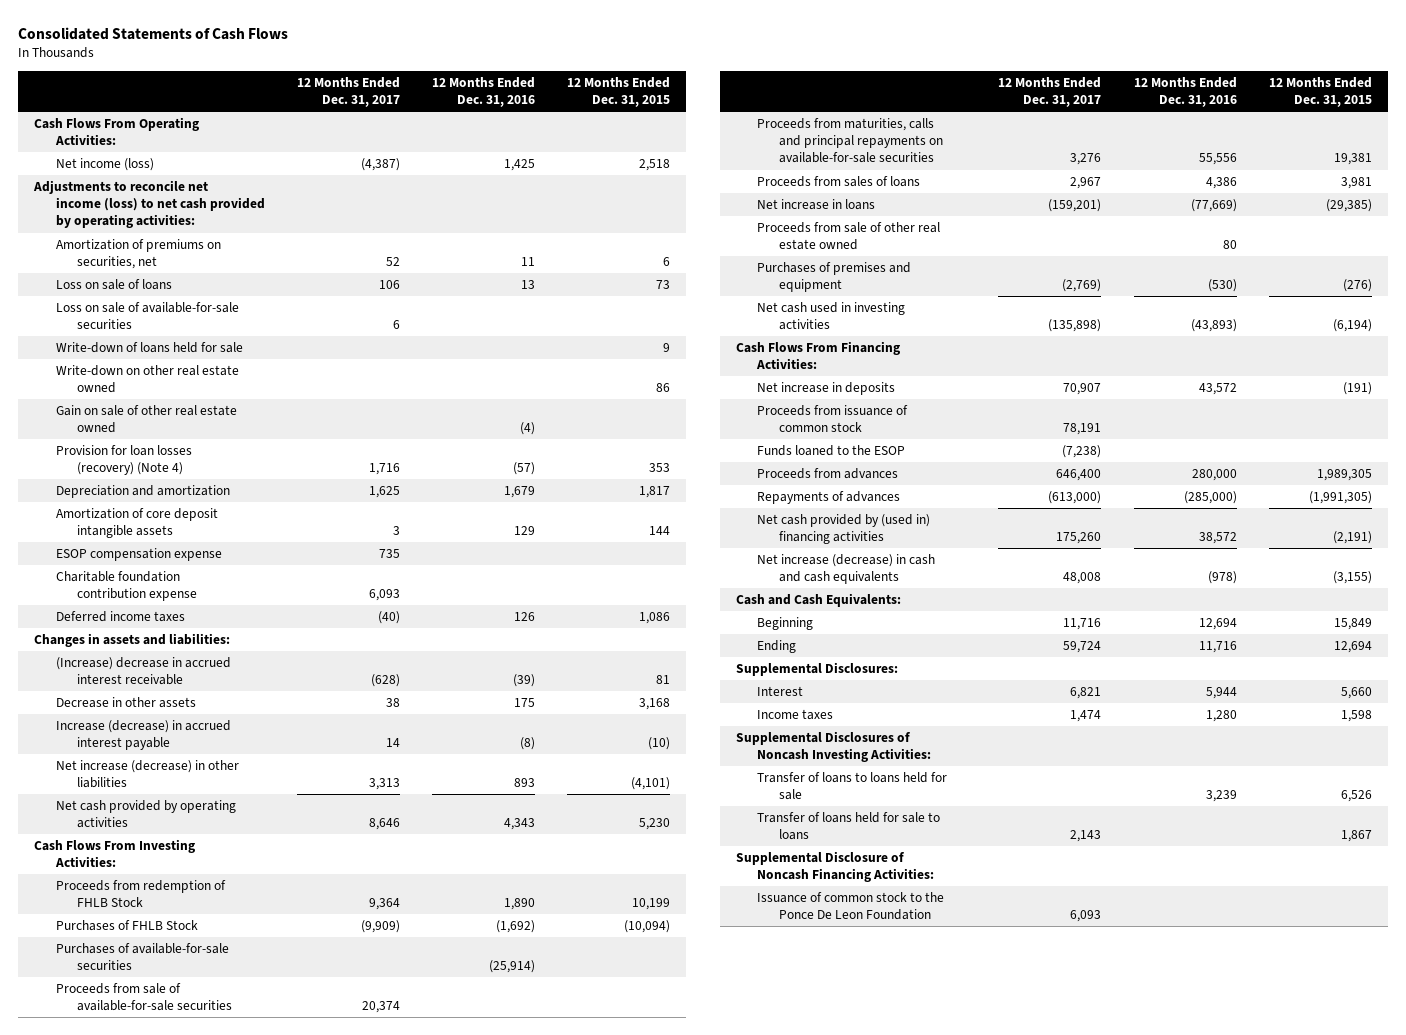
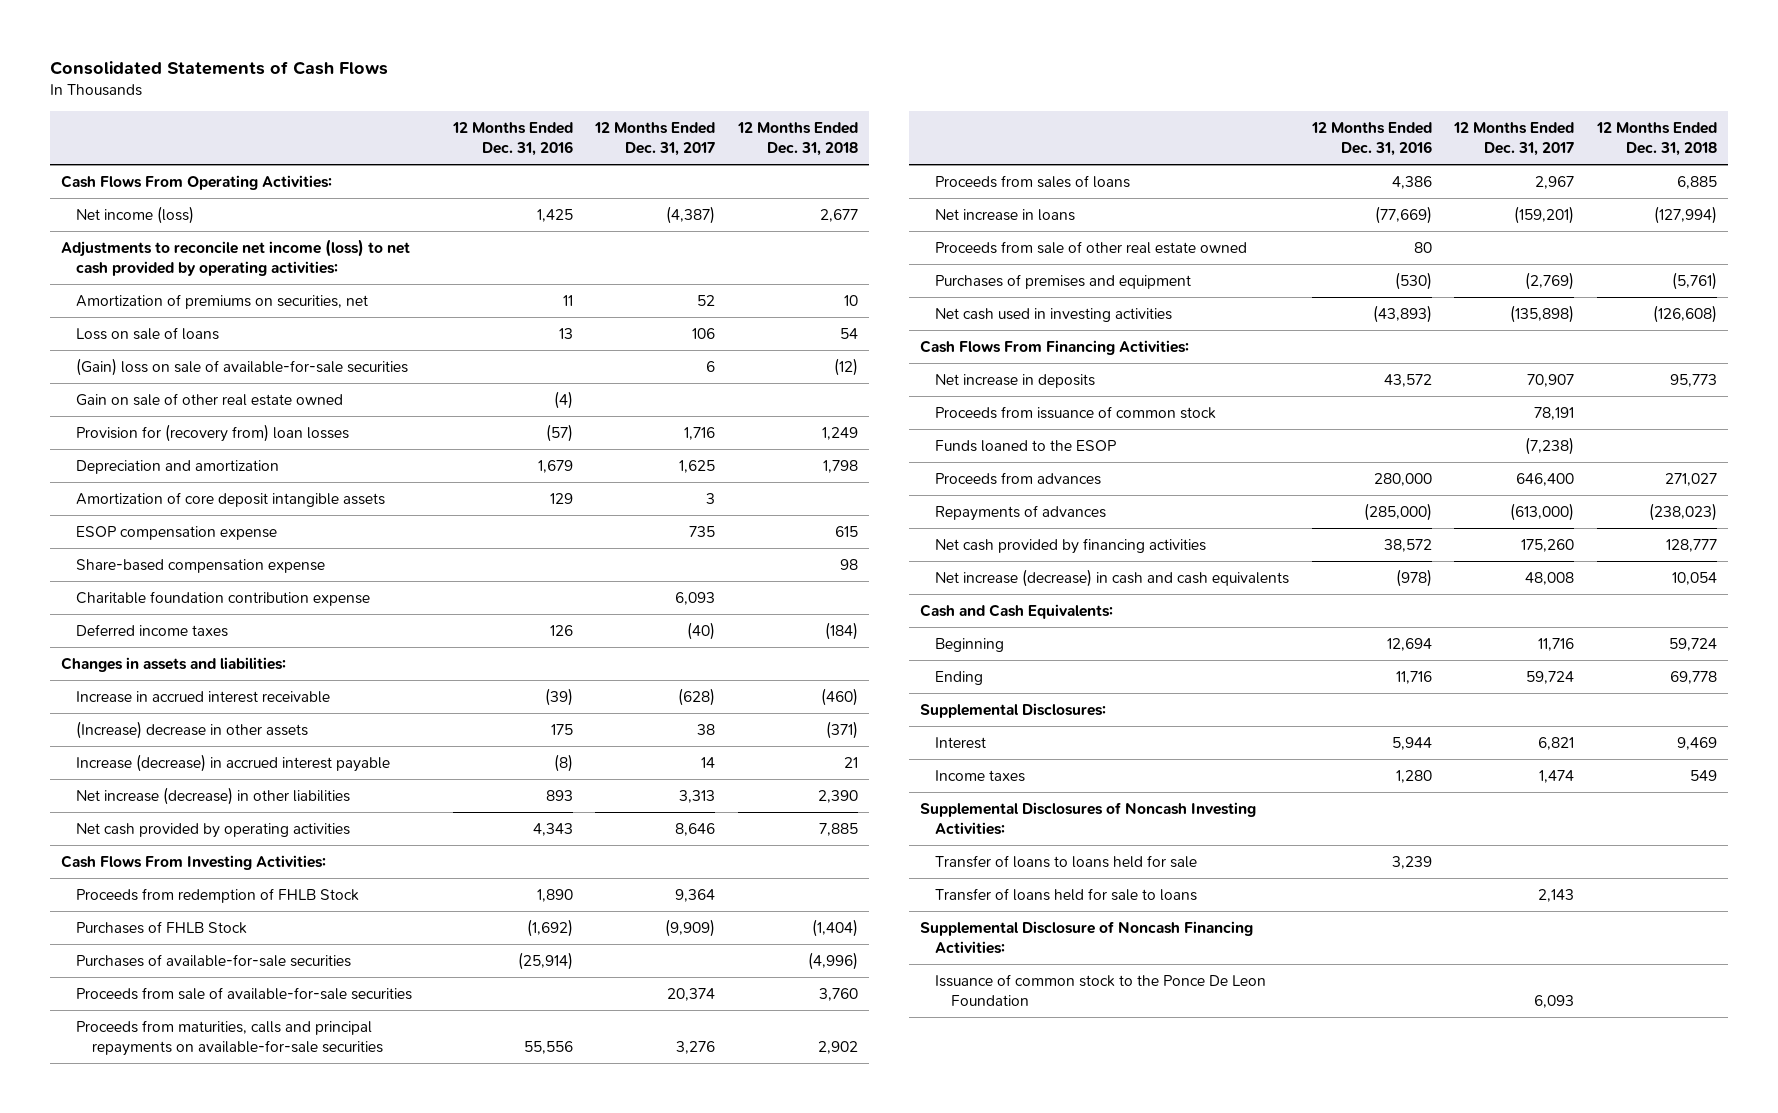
[567,76,671,107] 12 Months Ended Dec. 31, 2015 -> none
none -> [736,121,858,157] 12 Months Ended Dec. 31, 2018
[55,342,243,354] Write-down of loans held for sale -> none
[55,365,239,394] Write-down on other real estate owned -> none
[55,302,239,330] Loss on sale of available-for-sale securities -> [76,357,409,376] (Gain) loss on sale of available-for-sale securities
[55,445,192,476] Provision for loan losses (recovery) (Note 4) -> [76,423,350,442] Provision for (recovery from) loan losses
none -> [76,558,326,573] Share-based compensation expense
[55,657,231,686] (Increase) decrease in accrued interest receivable -> [76,690,331,703] Increase in accrued interest receivable
[55,697,196,709] Decrease in other assets -> [76,720,309,739] (Increase) decrease in other assets
[757,514,931,545] Net cash provided by (used in) financing activities -> [935,537,1207,554] Net cash provided by financing activities

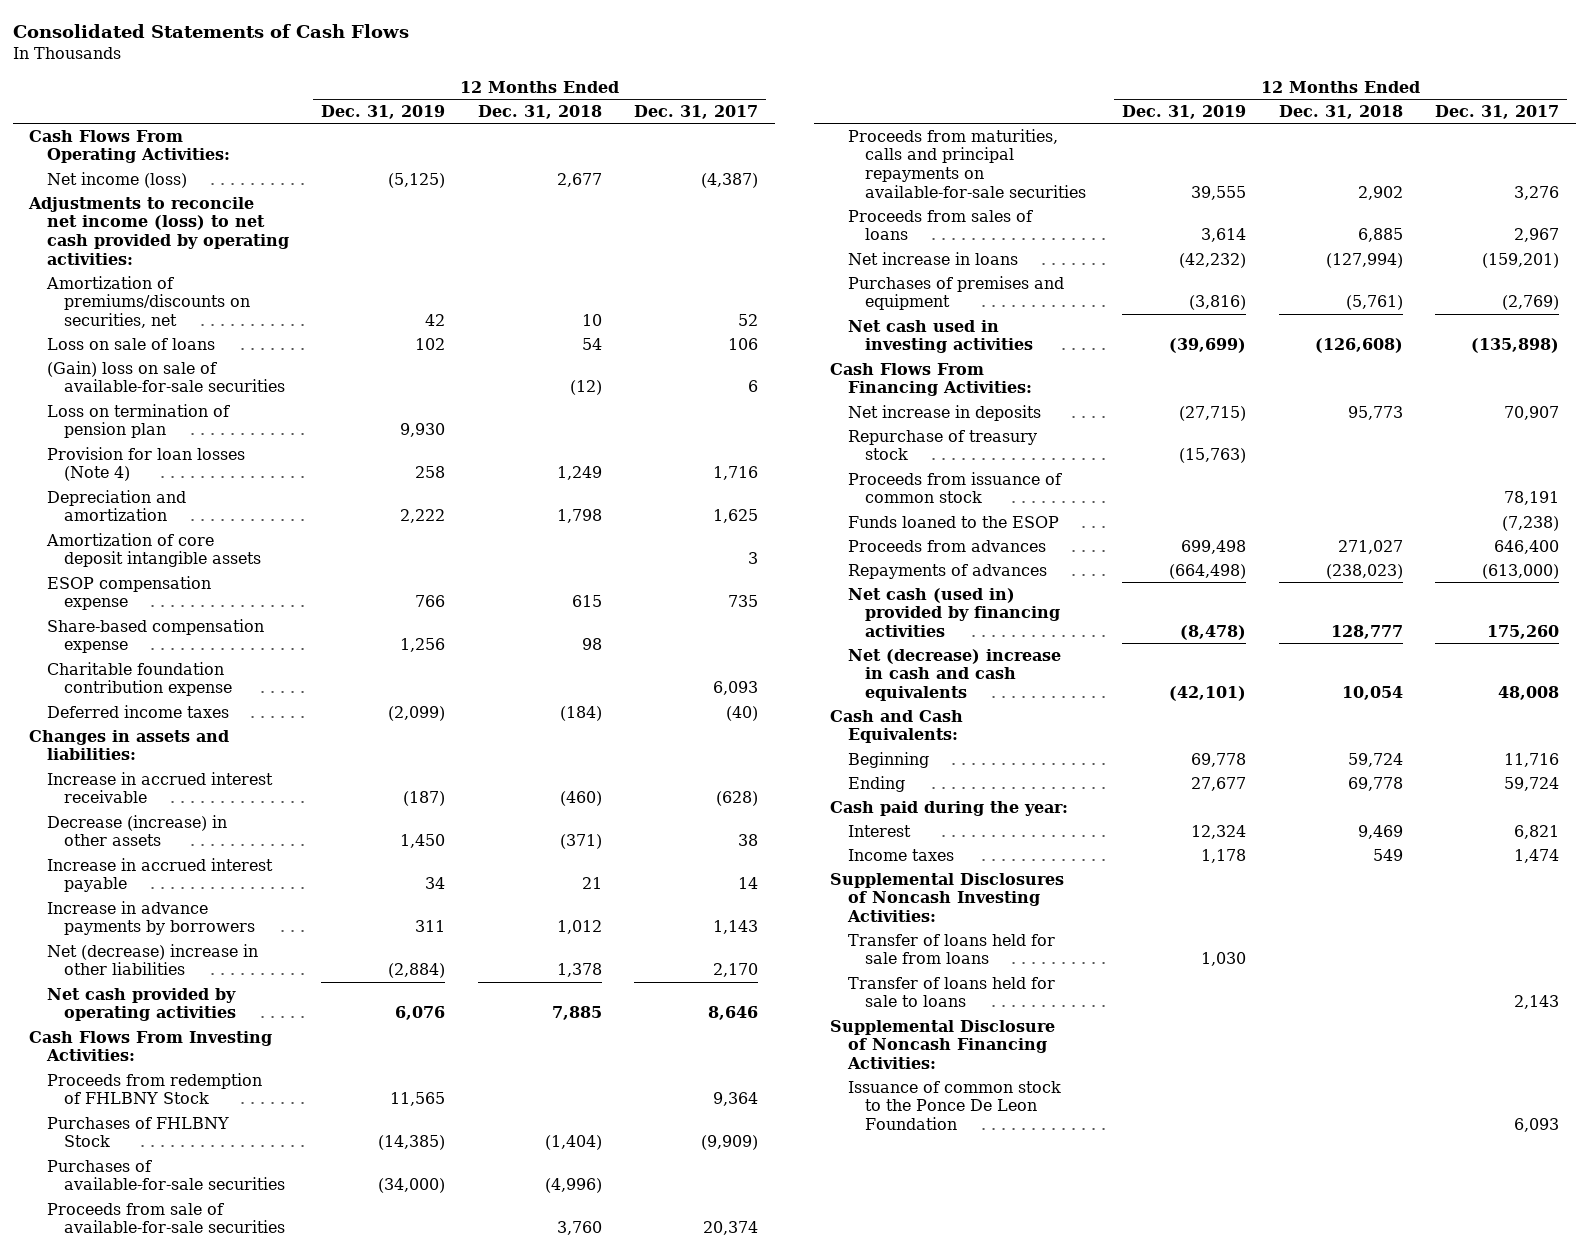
[451,121,573,157] 12 Months Ended Dec. 31, 2016 -> none
none -> [321,104,446,119] Dec. 31, 2019
[76,293,369,309] Amortization of premiums on securities, net -> [45,275,251,329] Amortization of premiums/discounts on securities, net
[76,392,344,406] Gain on sale of other real estate owned -> none
none -> [46,403,230,439] Loss on termination of pension plan
[76,423,350,442] Provision for (recovery from) loan losses -> [46,446,245,482] Provision for loan losses (Note 4)
[76,720,309,739] (Increase) decrease in other assets -> [46,814,227,847] Decrease (increase) in other assets
[76,753,391,772] Increase (decrease) in accrued interest payable -> [46,857,273,893] Increase in accrued interest payable
none -> [46,900,256,936] Increase in advance payments by borrowers
[76,786,351,805] Net increase (decrease) in other liabilities -> [46,943,258,976] Net (decrease) increase in other liabilities
[679,789,716,803] 3,313 -> [713,963,759,978] 2,170
[817,789,858,803] 2,390 -> [556,963,602,978] 1,378
[76,887,360,903] Proceeds from redemption of FHLB Stock -> [46,1072,262,1105] Proceeds from redemption of FHLBNY Stock
[76,920,248,934] Purchases of FHLB Stock -> [46,1116,229,1148] Purchases of FHLBNY Stock
[935,240,1248,254] Proceeds from sale of other real estate owned -> none
none -> [847,429,1037,461] Repurchase of treasury stock
[935,537,1207,554] Net cash provided by financing activities -> [847,587,1061,638] Net cash (used in) provided by financing activities
[935,568,1290,587] Net increase (decrease) in cash and cash equivalents -> [847,648,1061,702] Net (decrease) increase in cash and cash equivalents
[919,702,1106,718] Supplemental Disclosures: -> none
none -> [830,800,1069,816] Cash paid during the year:
[935,854,1198,868] Transfer of loans to loans held for sale -> [847,933,1055,965] Transfer of loans held for sale from loans

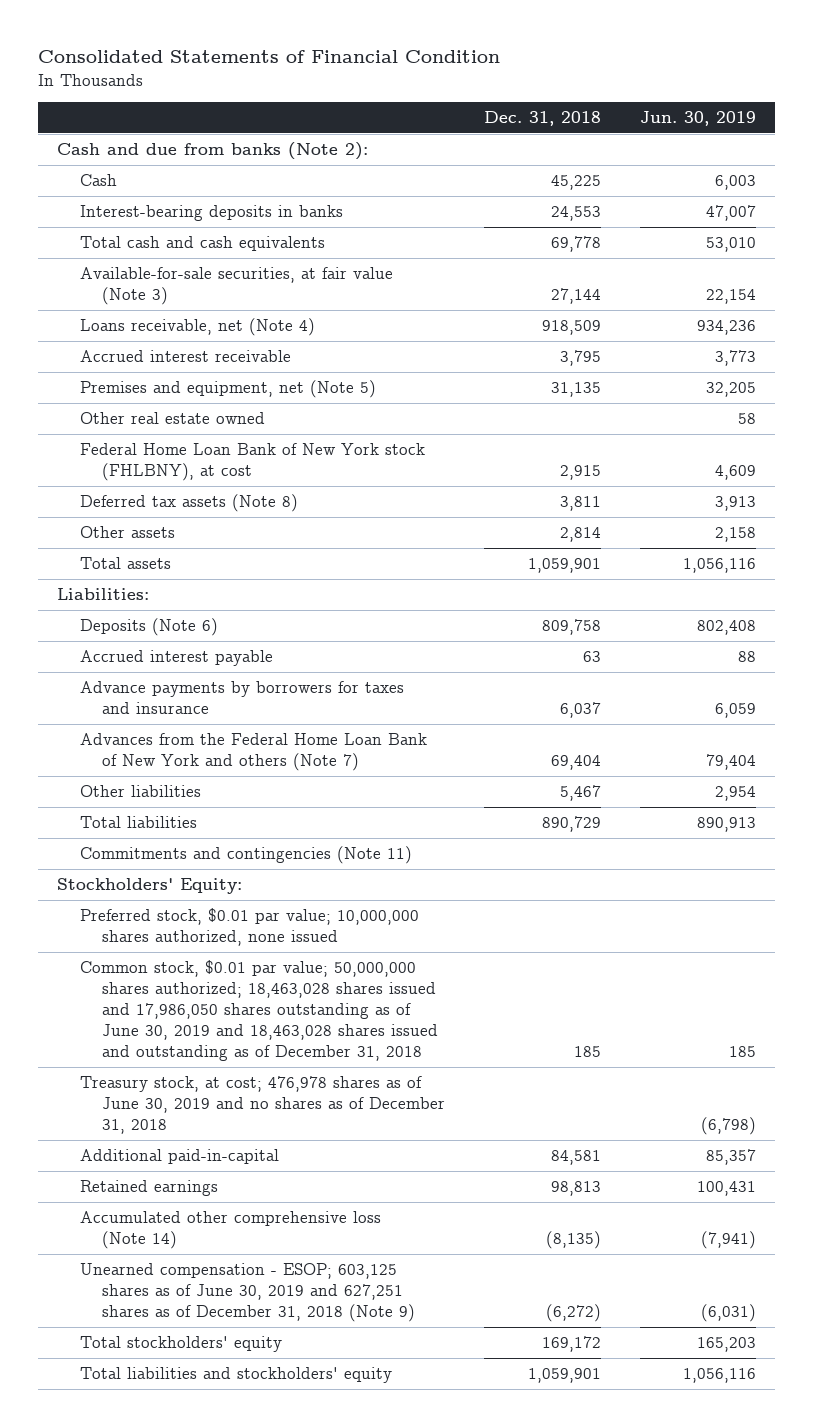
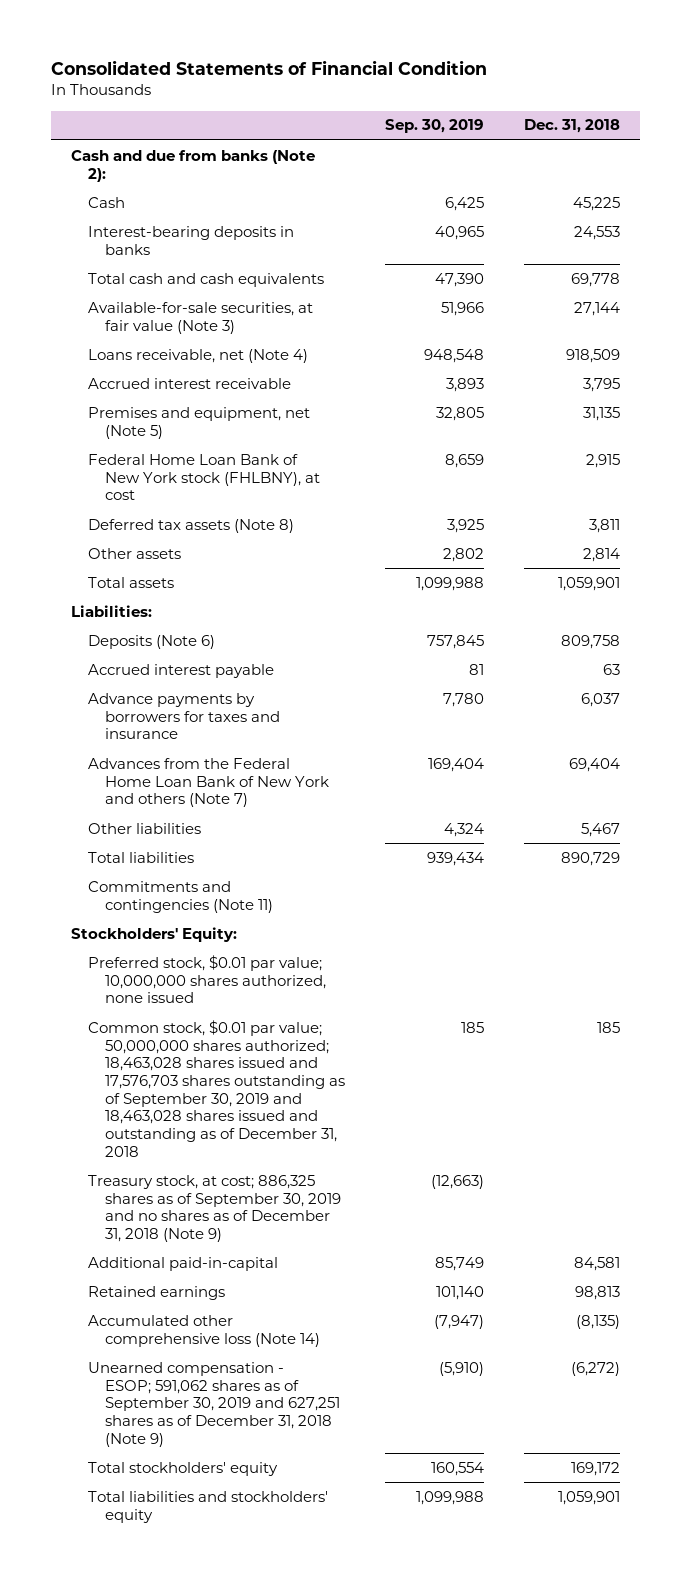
[639,111,756,127] Jun. 30, 2019 -> none
none -> [384,119,484,134] Sep. 30, 2019
[79,412,265,425] Other real estate owned -> none
[79,960,439,1062] Common stock, $0.01 par value; 50,000,000 shares authorized; 18,463,028 shares issued and 17,986,050 shares outstanding as of June 30, 2019 and 18,463,028 shares issued and outstanding as of December 31, 2018 -> [87,1019,345,1157] Common stock, $0.01 par value; 50,000,000 shares authorized; 18,463,028 shares issued and 17,576,703 shares outstanding as of September 30, 2019 and 18,463,028 shares issued and outstanding as of December 31, 2018
[79,1076,446,1135] Treasury stock, at cost; 476,978 shares as of June 30, 2019 and no shares as of December 31, 2018 -> [87,1174,341,1243] Treasury stock, at cost; 886,325 shares as of September 30, 2019 and no shares as of December 31, 2018 (Note 9)
[79,1263,416,1323] Unearned compensation - ESOP; 603,125 shares as of June 30, 2019 and 627,251 shares as of December 31, 2018 (Note 9) -> [87,1361,340,1447] Unearned compensation - ESOP; 591,062 shares as of September 30, 2019 and 627,251 shares as of December 31, 2018 (Note 9)

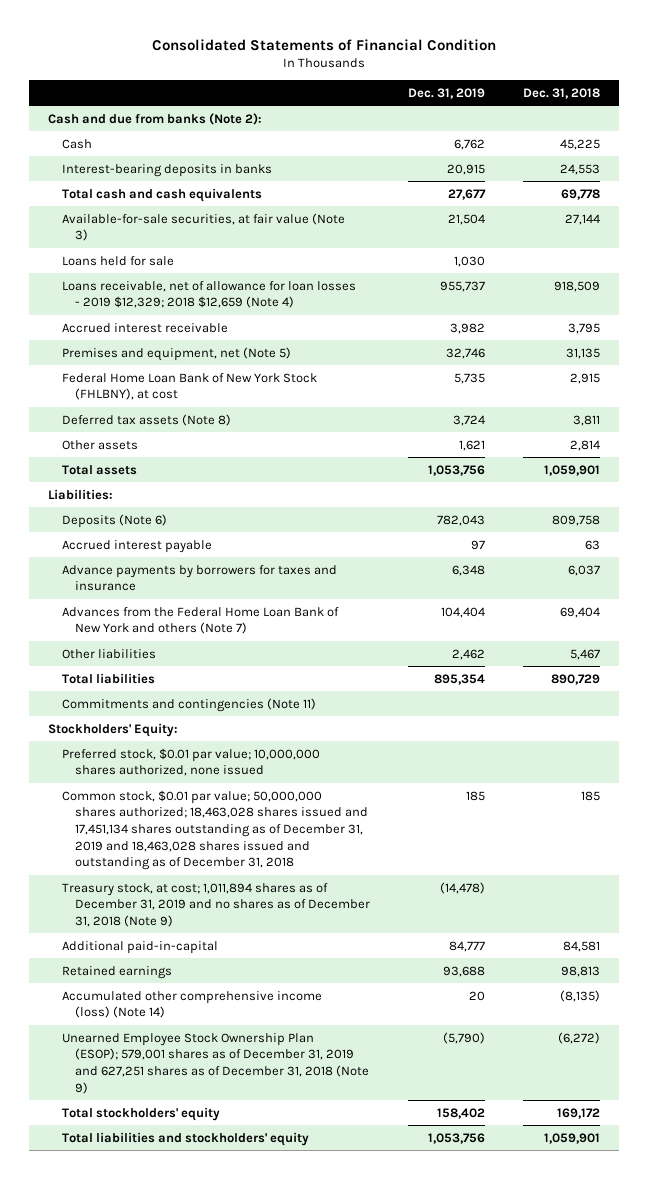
[384,119,484,134] Sep. 30, 2019 -> none
none -> [407,87,485,99] Dec. 31, 2019
none -> [61,255,174,266] Loans held for sale
[87,348,308,363] Loans receivable, net (Note 4) -> [61,280,356,309] Loans receivable, net of allowance for loan losses - 2019 $12,329; 2018 $12,659 (Note 4)
[87,453,320,501] Federal Home Loan Bank of New York stock (FHLBNY), at cost -> [61,372,317,401] Federal Home Loan Bank of New York Stock (FHLBNY), at cost
[87,1019,345,1157] Common stock, $0.01 par value; 50,000,000 shares authorized; 18,463,028 shares issued and 17,576,703 shares outstanding as of September 30, 2019 and 18,463,028 shares issued and outstanding as of December 31, 2018 -> [61,789,368,871] Common stock, $0.01 par value; 50,000,000 shares authorized; 18,463,028 shares issued and 17,451,134 shares outstanding as of December 31, 2019 and 18,463,028 shares issued and outstanding as of December 31, 2018
[87,1174,341,1243] Treasury stock, at cost; 886,325 shares as of September 30, 2019 and no shares as of December 31, 2018 (Note 9) -> [61,882,370,927] Treasury stock, at cost; 1,011,894 shares as of December 31, 2019 and no shares as of December 31, 2018 (Note 9)
[87,1314,320,1347] Accumulated other comprehensive loss (Note 14) -> [61,990,322,1019] Accumulated other comprehensive income (loss) (Note 14)
[87,1361,340,1447] Unearned compensation - ESOP; 591,062 shares as of September 30, 2019 and 627,251 shares as of December 31, 2018 (Note 9) -> [61,1032,369,1094] Unearned Employee Stock Ownership Plan (ESOP); 579,001 shares as of December 31, 2019 and 627,251 shares as of December 31, 2018 (Note 9)

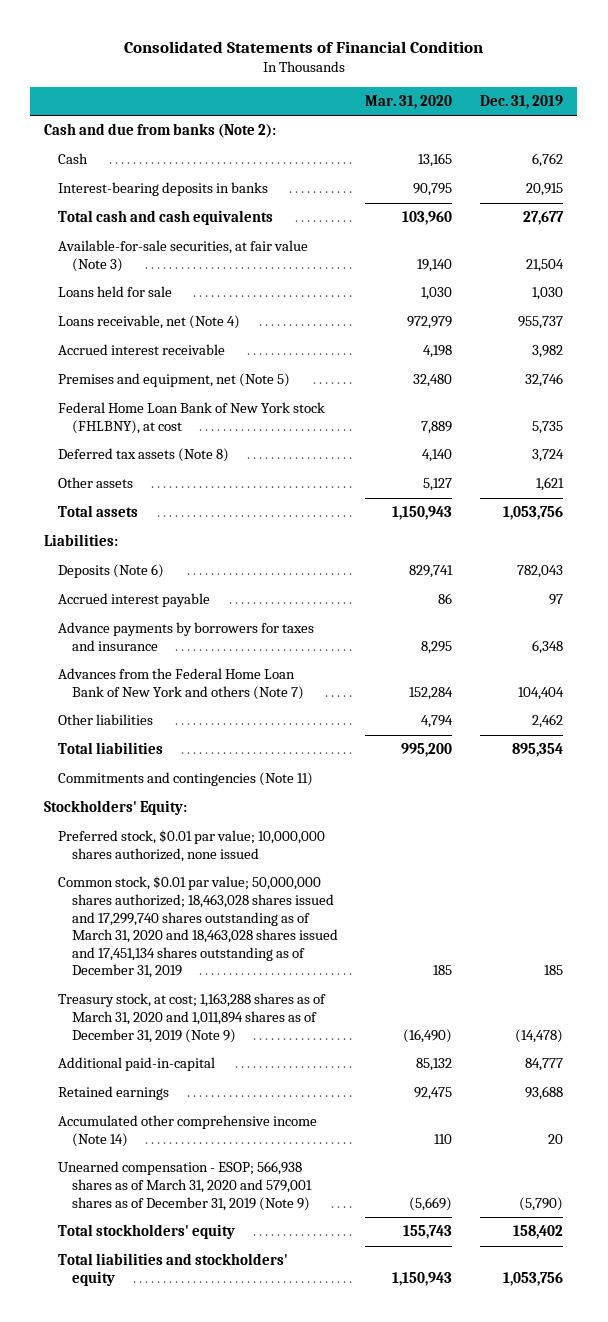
[523,87,601,99] Dec. 31, 2018 -> none
none -> [365,94,453,109] Mar. 31, 2020
[61,280,356,309] Loans receivable, net of allowance for loan losses - 2019 $12,329; 2018 $12,659 (Note 4) -> [57,315,240,330] Loans receivable, net (Note 4)
[61,372,317,401] Federal Home Loan Bank of New York Stock (FHLBNY), at cost -> [57,402,325,434] Federal Home Loan Bank of New York stock (FHLBNY), at cost
[61,789,368,871] Common stock, $0.01 par value; 50,000,000 shares authorized; 18,463,028 shares issued and 17,451,134 shares outstanding as of December 31, 2019 and 18,463,028 shares issued and outstanding as of December 31, 2018 -> [57,876,338,979] Common stock, $0.01 par value; 50,000,000 shares authorized; 18,463,028 shares issued and 17,299,740 shares outstanding as of March 31, 2020 and 18,463,028 shares issued and 17,451,134 shares outstanding as of December 31, 2019
[61,882,370,927] Treasury stock, at cost; 1,011,894 shares as of December 31, 2019 and no shares as of December 31, 2018 (Note 9) -> [57,993,326,1043] Treasury stock, at cost; 1,163,288 shares as of March 31, 2020 and 1,011,894 shares as of December 31, 2019 (Note 9)
[61,990,322,1019] Accumulated other comprehensive income (loss) (Note 14) -> [57,1115,317,1147] Accumulated other comprehensive income (Note 14)
[61,1032,369,1094] Unearned Employee Stock Ownership Plan (ESOP); 579,001 shares as of December 31, 2019 and 627,251 shares as of December 31, 2018 (Note 9) -> [57,1161,312,1211] Unearned compensation - ESOP; 566,938 shares as of March 31, 2020 and 579,001 shares as of December 31, 2019 (Note 9)

